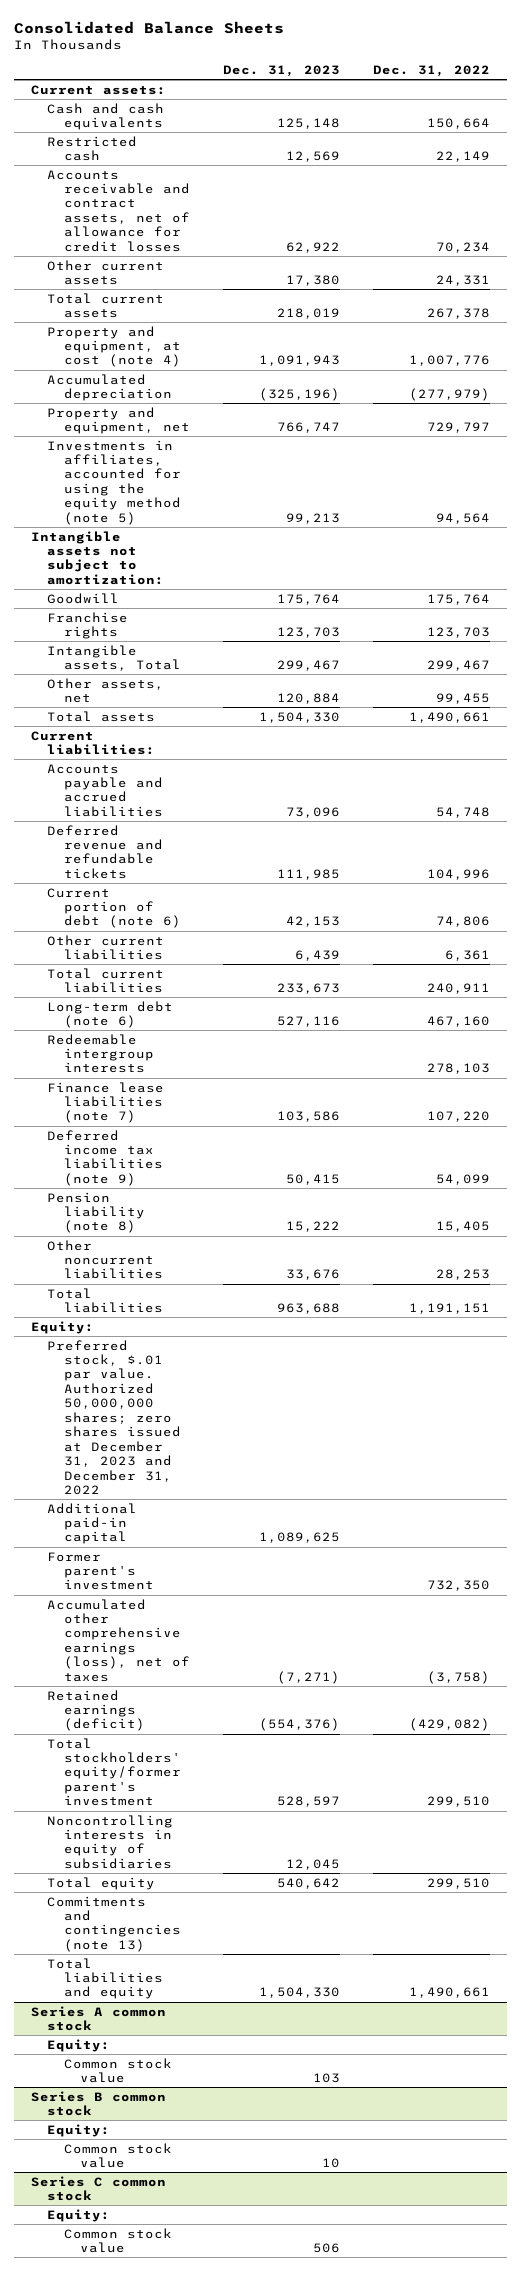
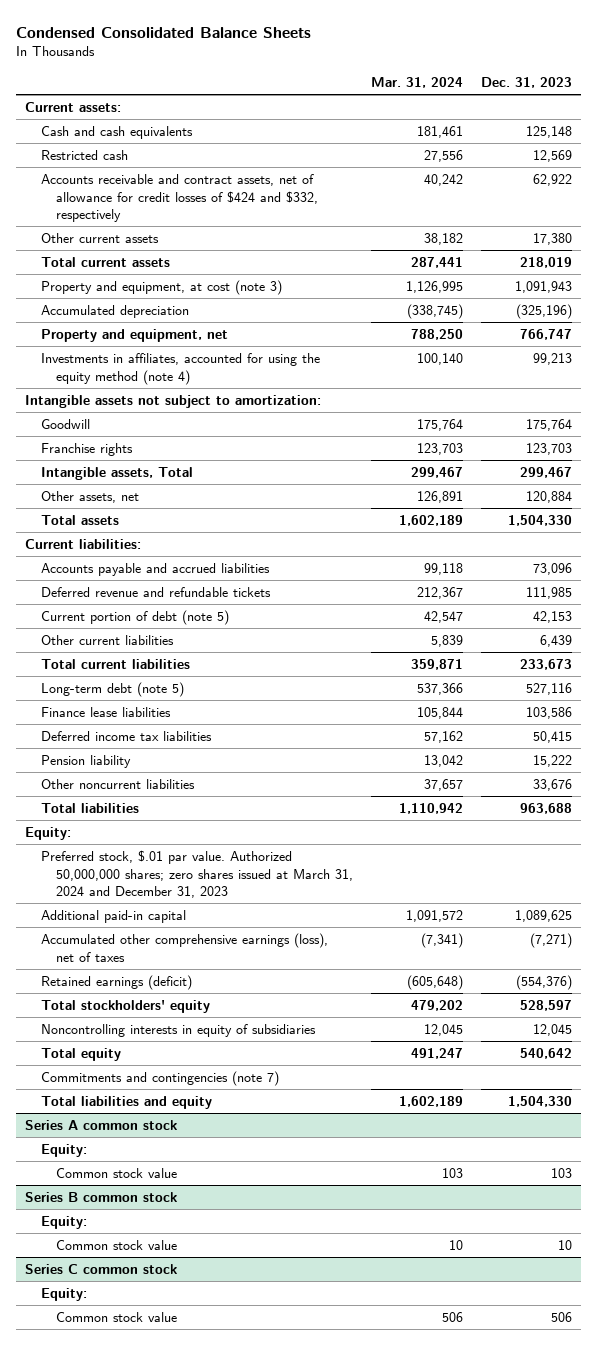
[13,20,284,34] Consolidated Balance Sheets -> [16,26,312,38] Condensed Consolidated Balance Sheets
[373,65,491,78] Dec. 31, 2022 -> none
none -> [371,77,464,89] Mar. 31, 2024
[47,169,190,252] Accounts receivable and contract assets, net of allowance for credit losses -> [40,173,319,223] Accounts receivable and contract assets, net of allowance for credit losses of $424 and $332, respectively
[47,325,181,368] Property and equipment, at cost (note 4) -> [40,279,282,295] Property and equipment, at cost (note 3)
[47,439,181,525] Investments in affiliates, accounted for using the equity method (note 5) -> [40,352,320,385] Investments in affiliates, accounted for using the equity method (note 4)
[47,887,181,929] Current portion of debt (note 6) -> [40,609,229,625] Current portion of debt (note 5)
[47,1033,154,1074] Redeemable intergroup interests -> none
[47,1000,174,1029] Long-term debt (note 6) -> [40,681,184,697] Long-term debt (note 5)
[47,1081,165,1124] Finance lease liabilities (note 7) -> [40,706,171,717] Finance lease liabilities
[47,1129,163,1186] Deferred income tax liabilities (note 9) -> [40,730,212,741] Deferred income tax liabilities
[47,1191,145,1234] Pension liability (note 8) -> [40,754,131,768] Pension liability
[47,1339,181,1496] Preferred stock, $.01 par value. Authorized 50,000,000 shares; zero shares issued at December 31, 2023 and December 31, 2022 -> [40,849,354,899] Preferred stock, $.01 par value. Authorized 50,000,000 shares; zero shares issued at March 31, 2024 and December 31, 2023
[47,1551,154,1591] Former parent's investment -> none
[47,1737,181,1807] Total stockholders' equity/former parent's investment -> [40,999,210,1013] Total stockholders' equity
[47,1895,181,1952] Commitments and contingencies (note 13) -> [40,1070,279,1086] Commitments and contingencies (note 7)

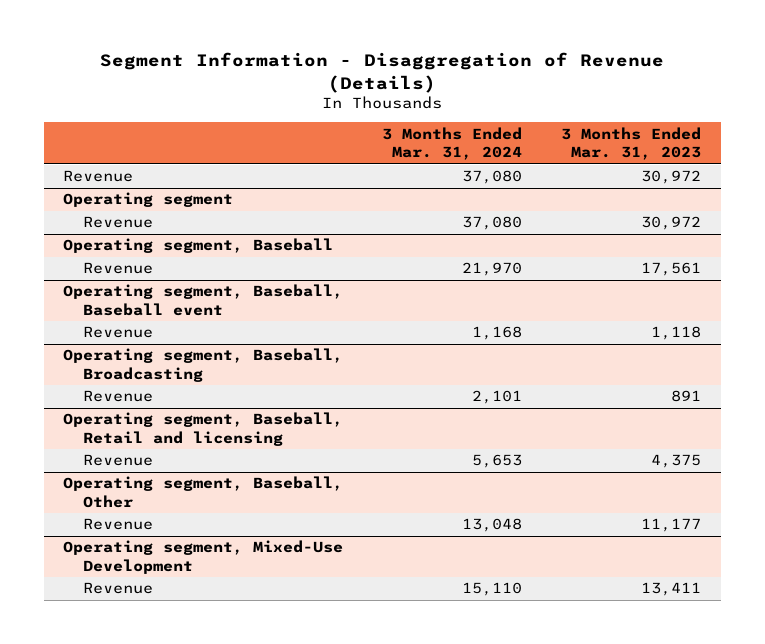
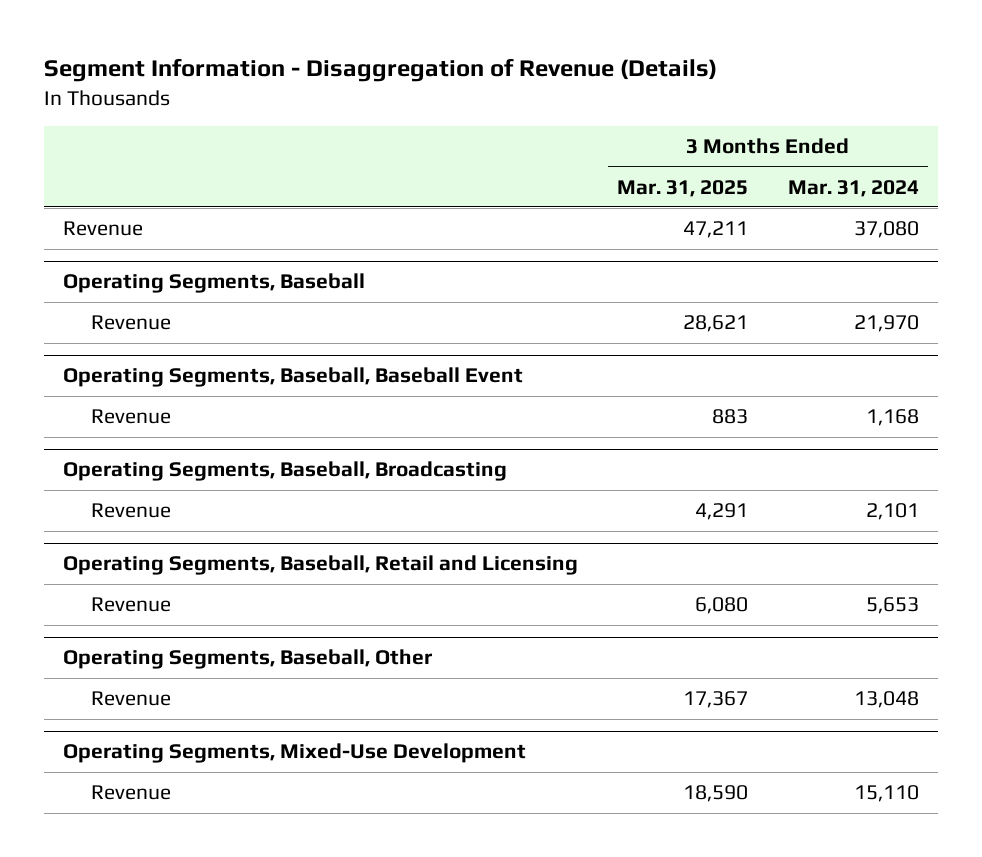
[561,126,702,161] 3 Months Ended Mar. 31, 2023 -> none
none -> [617,179,749,197] Mar. 31, 2025
[63,192,234,208] Operating segment -> none
[82,216,153,229] Revenue -> none
[63,238,334,254] Operating segment, Baseball -> [63,273,366,294] Operating Segments, Baseball
[63,284,344,316] Operating segment, Baseball, Baseball event -> [63,367,524,388] Operating Segments, Baseball, Baseball Event
[63,348,344,382] Operating segment, Baseball, Broadcasting -> [63,461,508,482] Operating Segments, Baseball, Broadcasting
[63,412,344,446] Operating segment, Baseball, Retail and licensing -> [63,555,579,576] Operating Segments, Baseball, Retail and Licensing
[63,476,344,508] Operating segment, Baseball, Other -> [63,649,433,670] Operating Segments, Baseball, Other
[63,540,344,574] Operating segment, Mixed-Use Development -> [63,743,527,764] Operating Segments, Mixed-Use Development

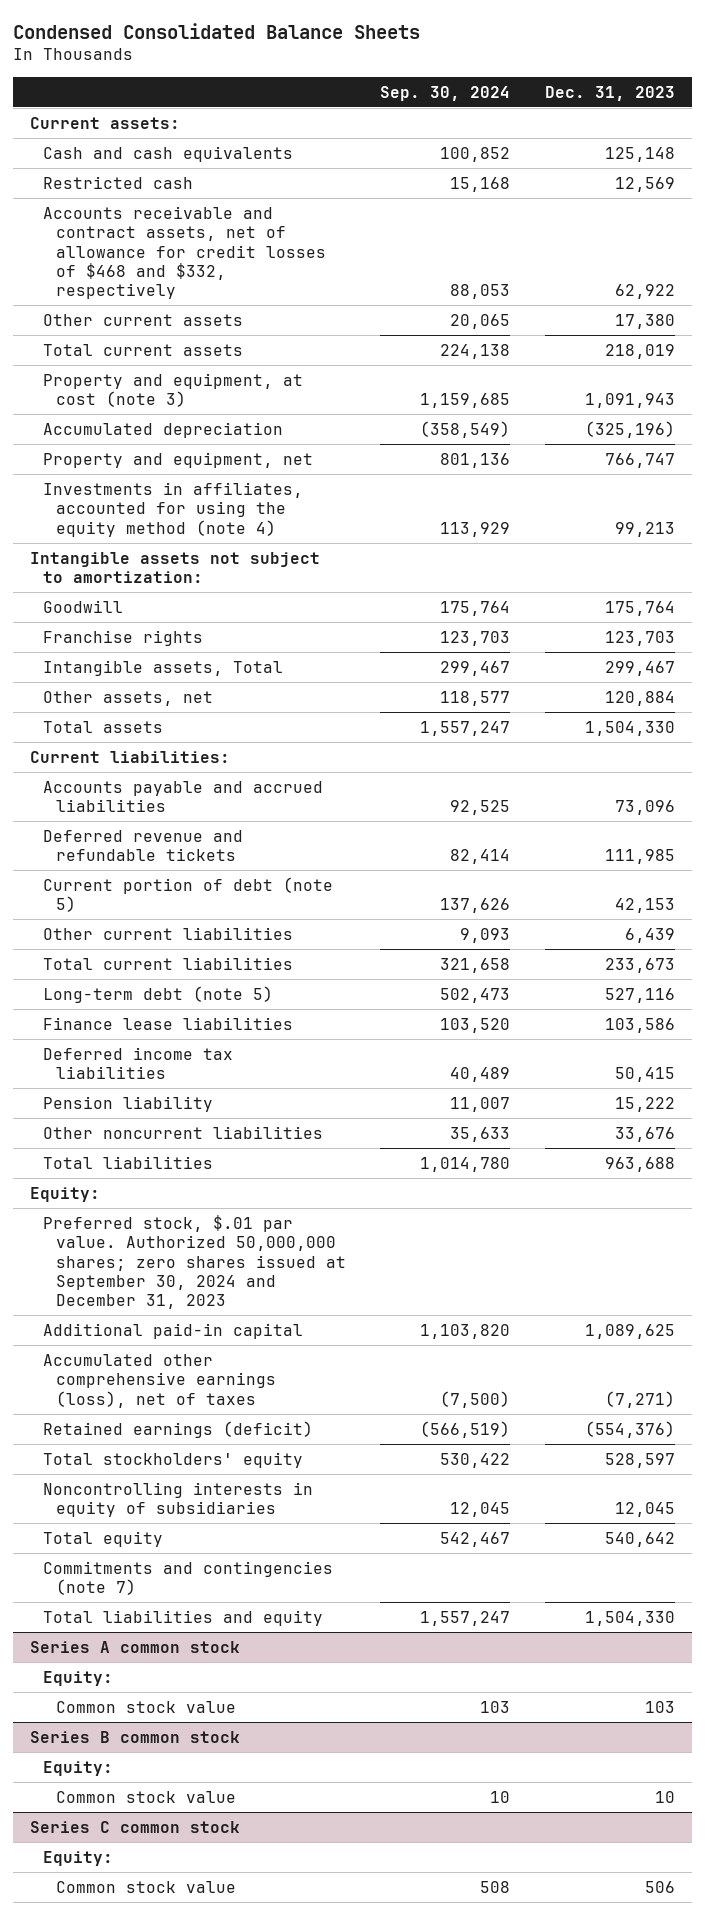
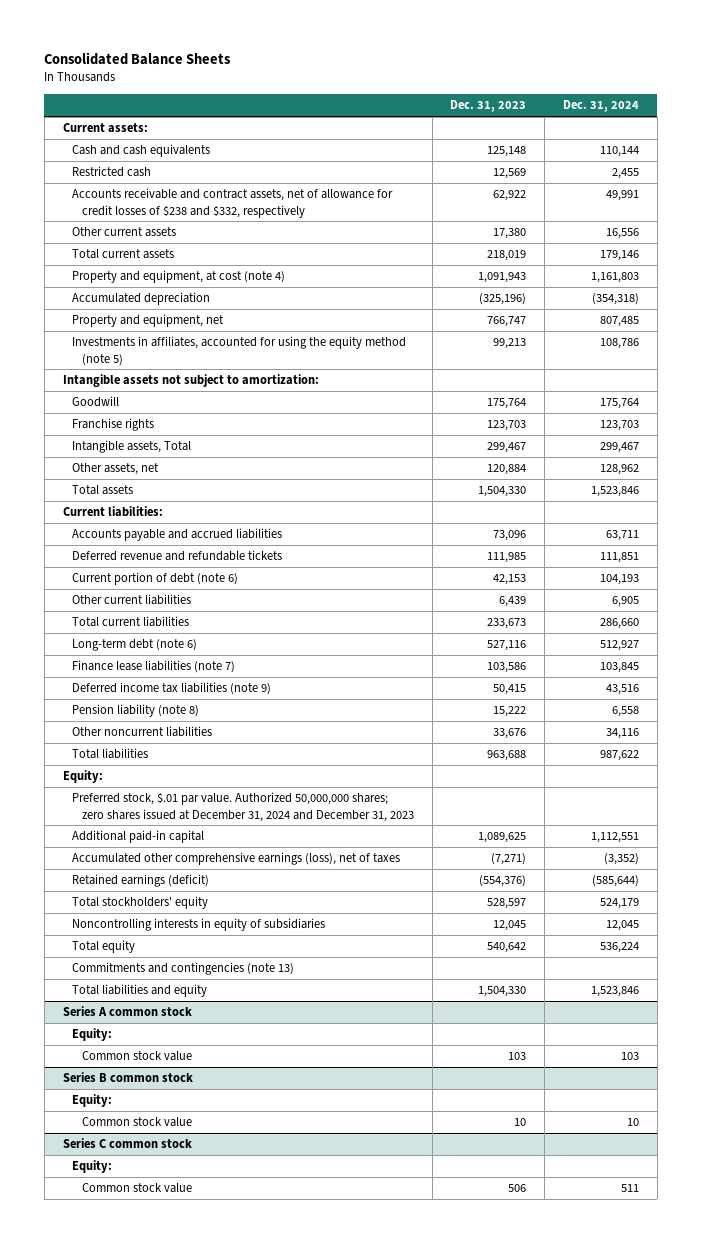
[13,22,421,39] Condensed Consolidated Balance Sheets -> [44,52,232,66] Consolidated Balance Sheets
[380,85,511,101] Sep. 30, 2024 -> none
none -> [562,100,639,113] Dec. 31, 2024
[43,205,327,300] Accounts receivable and contract assets, net of allowance for credit losses of $468 and $332, respectively -> [72,188,394,218] Accounts receivable and contract assets, net of allowance for credit losses of $238 and $332, respectively
[43,372,304,408] Property and equipment, at cost (note 3) -> [72,270,286,284] Property and equipment, at cost (note 4)
[43,481,304,537] Investments in affiliates, accounted for using the equity method (note 4) -> [72,336,407,366] Investments in affiliates, accounted for using the equity method (note 5)
[43,876,334,913] Current portion of debt (note 5) -> [72,572,239,586] Current portion of debt (note 6)
[43,985,274,1003] Long-term debt (note 5) -> [72,639,198,652] Long-term debt (note 6)
[43,1016,294,1030] Finance lease liabilities -> [72,660,236,674] Finance lease liabilities (note 7)
[43,1046,234,1080] Deferred income tax liabilities -> [72,682,272,696] Deferred income tax liabilities (note 9)
[43,1095,214,1112] Pension liability -> [72,704,200,718] Pension liability (note 8)
[43,1214,347,1310] Preferred stock, $.01 par value. Authorized 50,000,000 shares; zero shares issued at September 30, 2024 and December 31, 2023 -> [72,792,415,822] Preferred stock, $.01 par value. Authorized 50,000,000 shares; zero shares issued at December 31, 2024 and December 31, 2023
[43,1560,334,1596] Commitments and contingencies (note 7) -> [72,962,295,976] Commitments and contingencies (note 13)

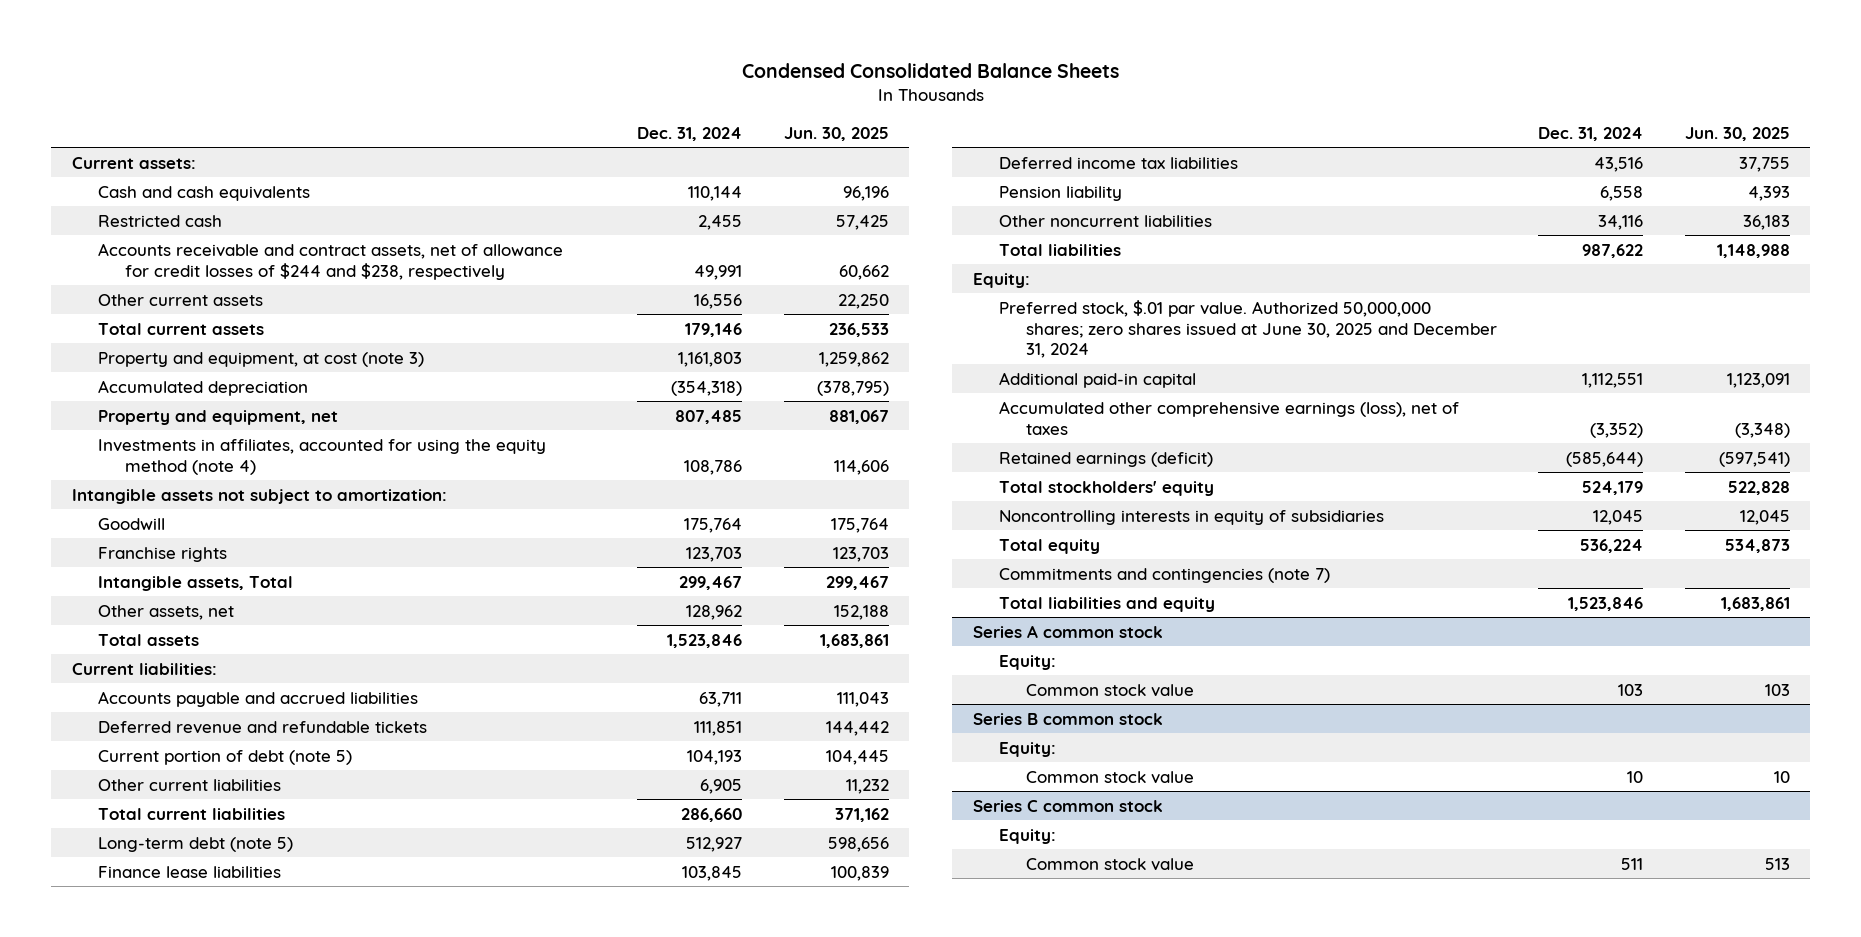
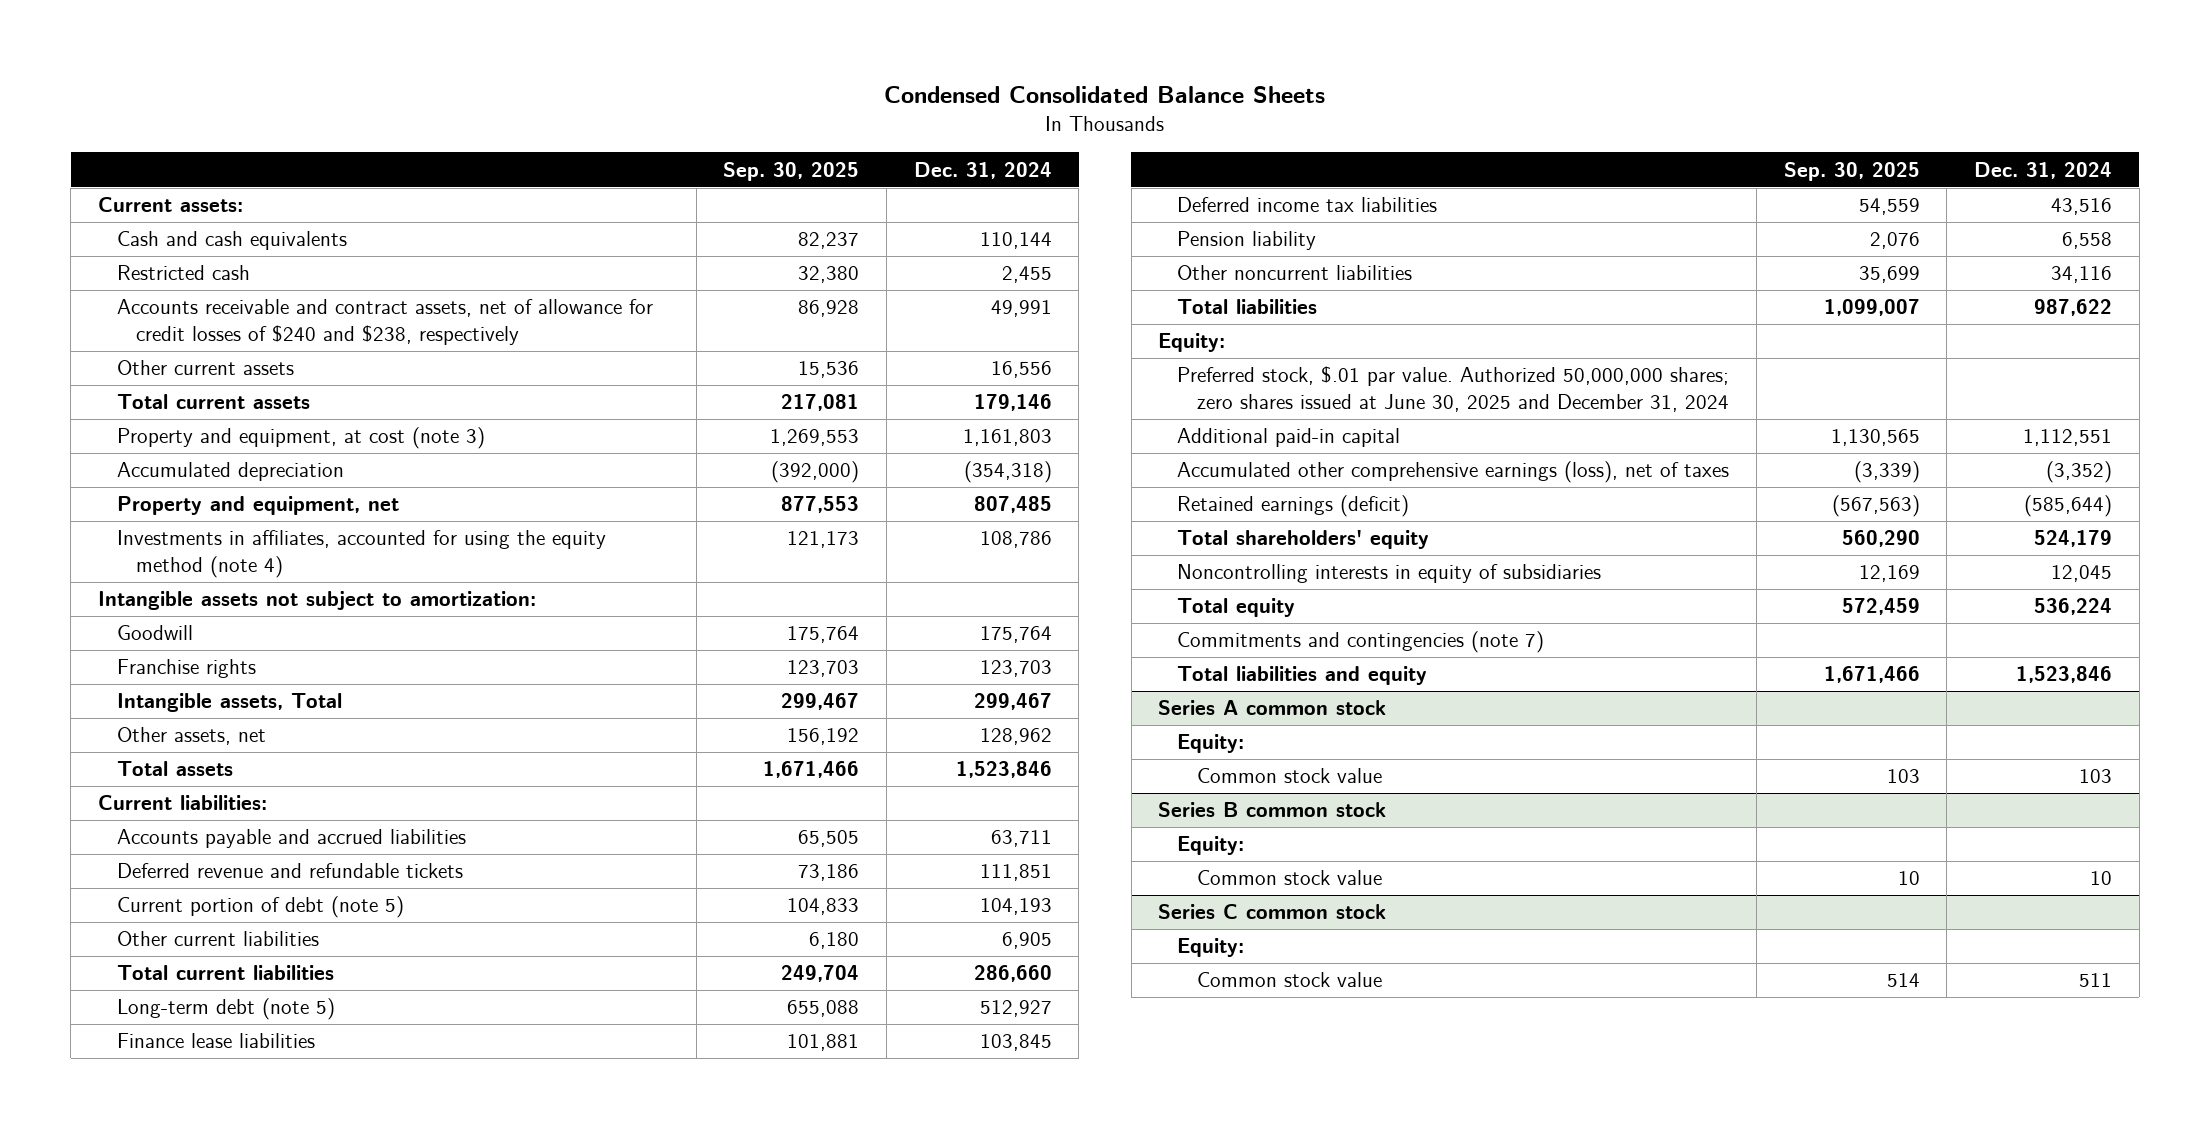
[783,126,889,141] Jun. 30, 2025 -> none
none -> [723,161,860,181] Sep. 30, 2025
[98,242,564,280] Accounts receivable and contract assets, net of allowance for credit losses of $244 and $238, respectively -> [117,299,654,345] Accounts receivable and contract assets, net of allowance for credit losses of $240 and $238, respectively
[999,480,1215,496] Total stockholders' equity -> [1177,530,1430,550] Total shareholders' equity

